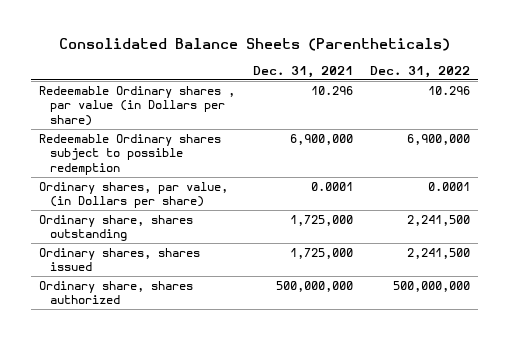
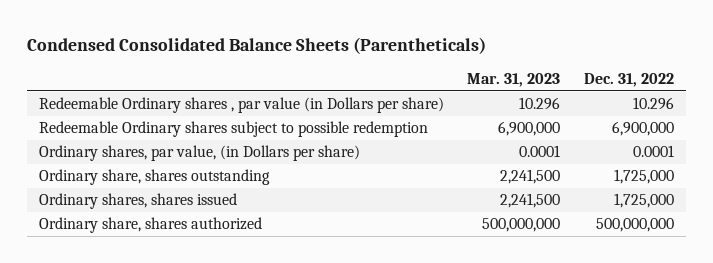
[58,38,450,52] Consolidated Balance Sheets (Parentheticals) -> [27,37,487,55] Condensed Consolidated Balance Sheets (Parentheticals)
[252,65,353,78] Dec. 31, 2021 -> none
none -> [467,72,561,87] Mar. 31, 2023
[406,214,470,226] 2,241,500 -> [614,169,675,185] 1,725,000
[406,247,470,259] 2,241,500 -> [614,193,675,209] 1,725,000

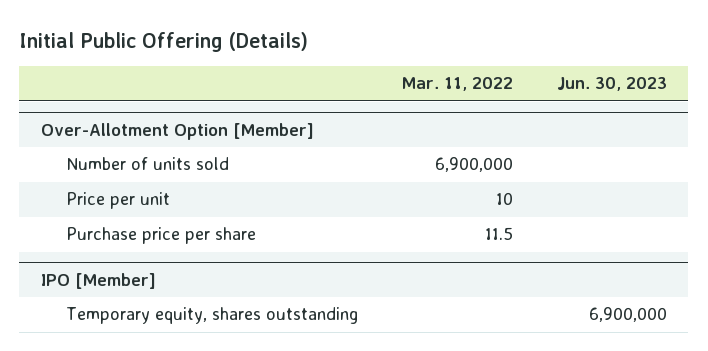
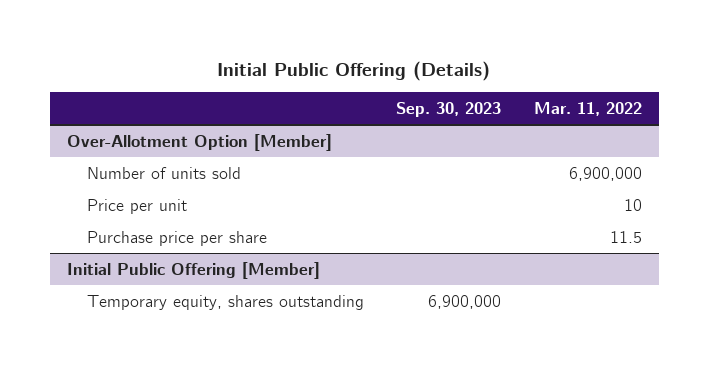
[556,77,667,92] Jun. 30, 2023 -> none
none -> [396,101,502,117] Sep. 30, 2023
[41,272,157,289] IPO [Member] -> [66,261,320,279] Initial Public Offering [Member]

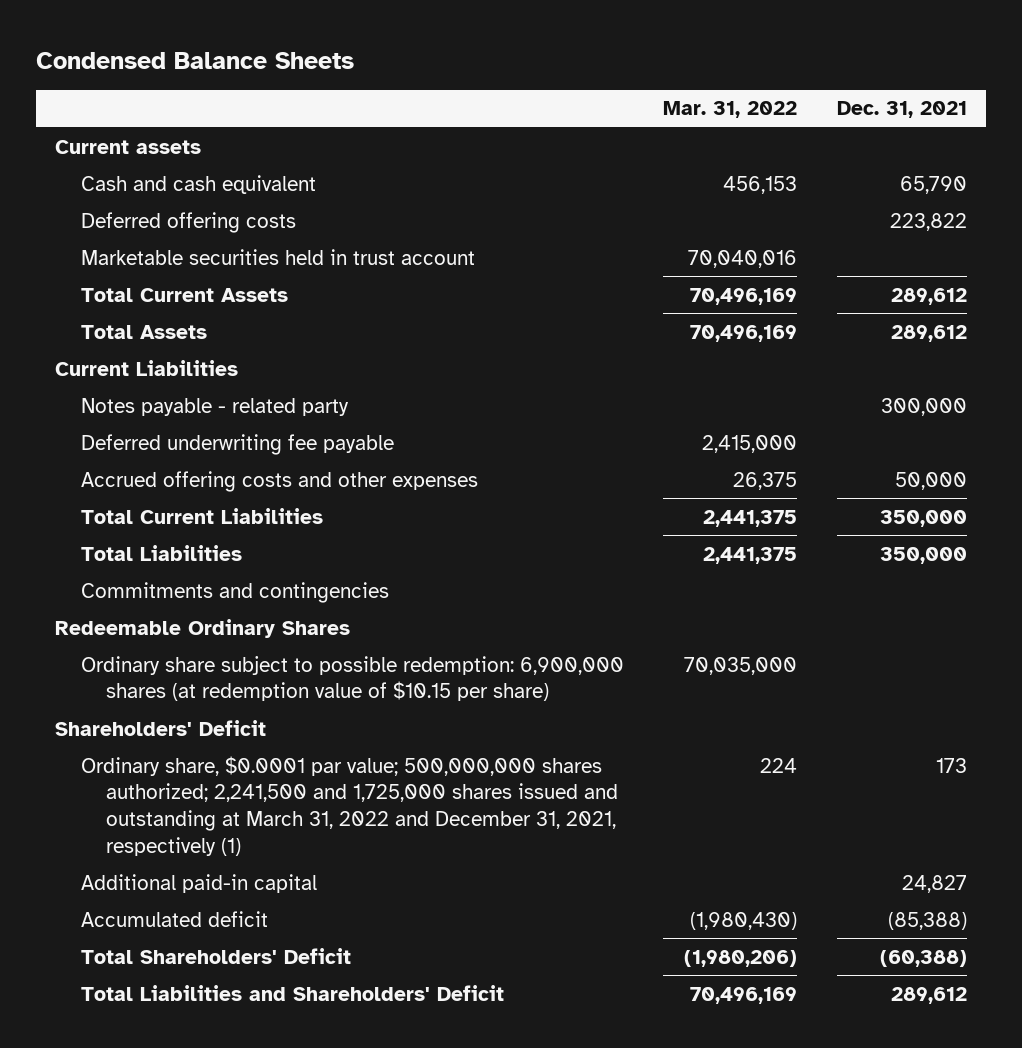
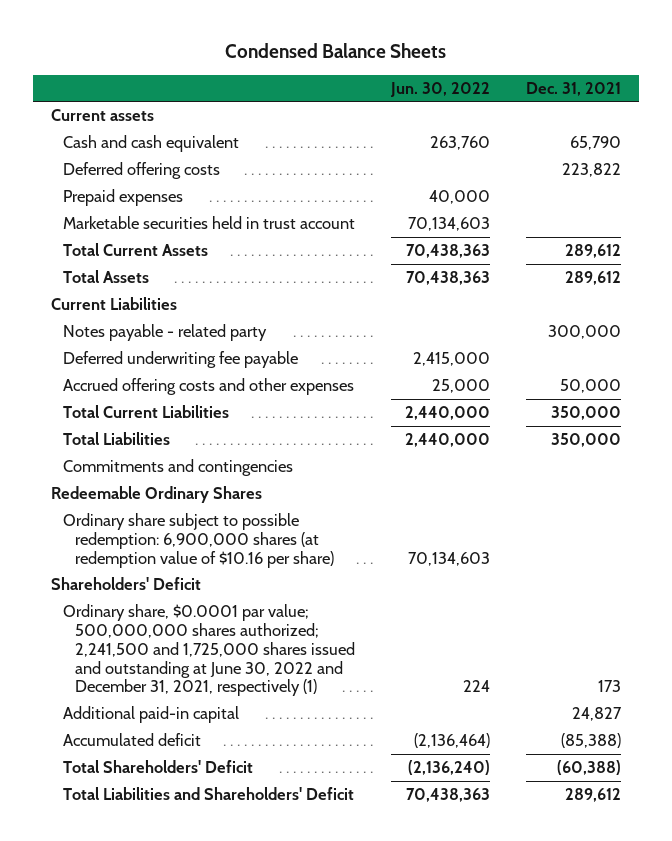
[663,101,798,119] Mar. 31, 2022 -> none
none -> [390,81,491,97] Jun. 30, 2022
none -> [63,189,184,207] Prepaid expenses
[80,655,624,702] Ordinary share subject to possible redemption: 6,900,000 shares (at redemption value of $10.15 per share) -> [63,513,335,568] Ordinary share subject to possible redemption: 6,900,000 shares (at redemption value of $10.16 per share)
[80,755,619,857] Ordinary share, $0.0001 par value; 500,000,000 shares authorized; 2,241,500 and 1,725,000 shares issued and outstanding at March 31, 2022 and December 31, 2021, respectively (1) -> [63,604,356,697] Ordinary share, $0.0001 par value; 500,000,000 shares authorized; 2,241,500 and 1,725,000 shares issued and outstanding at June 30, 2022 and December 31, 2021, respectively (1)

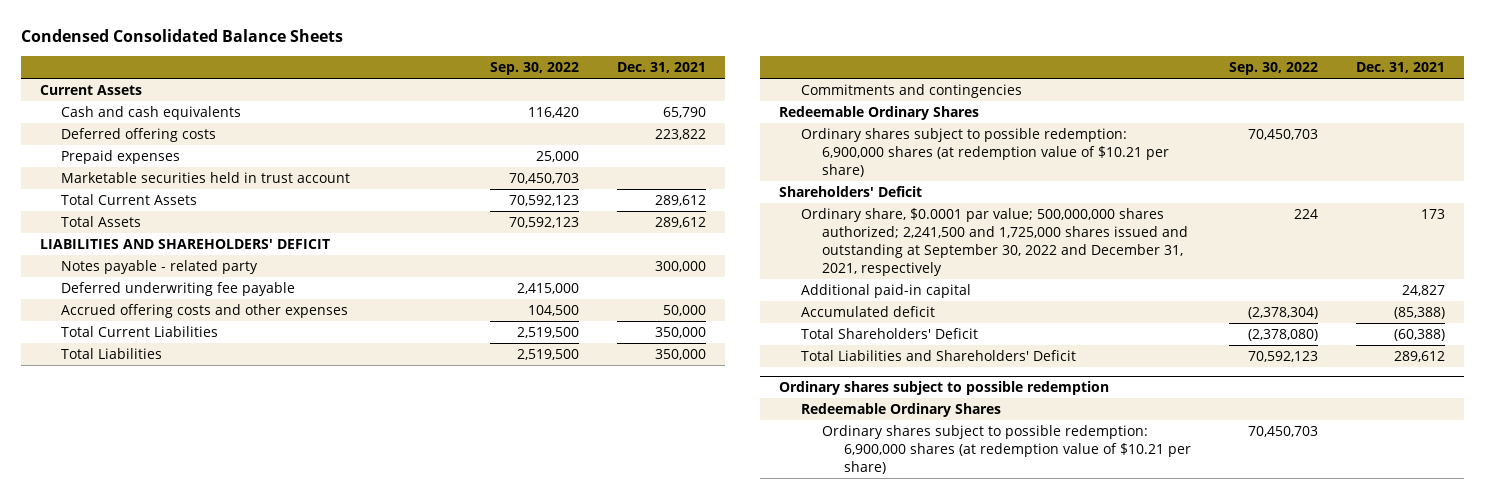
[225,43,447,59] Condensed Balance Sheets -> [20,29,343,43] Condensed Consolidated Balance Sheets
[390,81,491,97] Jun. 30, 2022 -> none
none -> [489,62,579,76] Sep. 30, 2022
[51,109,155,122] Current assets -> [39,84,142,95] Current Assets
[63,135,240,153] Cash and cash equivalent -> [61,105,242,120] Cash and cash equivalents
[51,297,178,311] Current Liabilities -> none
none -> [39,238,330,249] LIABILITIES AND SHAREHOLDERS' DEFICIT
[63,513,335,568] Ordinary share subject to possible redemption: 6,900,000 shares (at redemption value of $10.16 per share) -> [800,127,1170,178] Ordinary shares subject to possible redemption: 6,900,000 shares (at redemption value of $10.21 per share)
[63,604,356,697] Ordinary share, $0.0001 par value; 500,000,000 shares authorized; 2,241,500 and 1,725,000 shares issued and outstanding at June 30, 2022 and December 31, 2021, respectively (1) -> [800,207,1189,277] Ordinary share, $0.0001 par value; 500,000,000 shares authorized; 2,241,500 and 1,725,000 shares issued and outstanding at September 30, 2022 and December 31, 2021, respectively
none -> [779,381,1110,396] Ordinary shares subject to possible redemption
none -> [800,402,1001,417] Redeemable Ordinary Shares
none -> [822,424,1191,475] Ordinary shares subject to possible redemption: 6,900,000 shares (at redemption value of $10.21 per share)

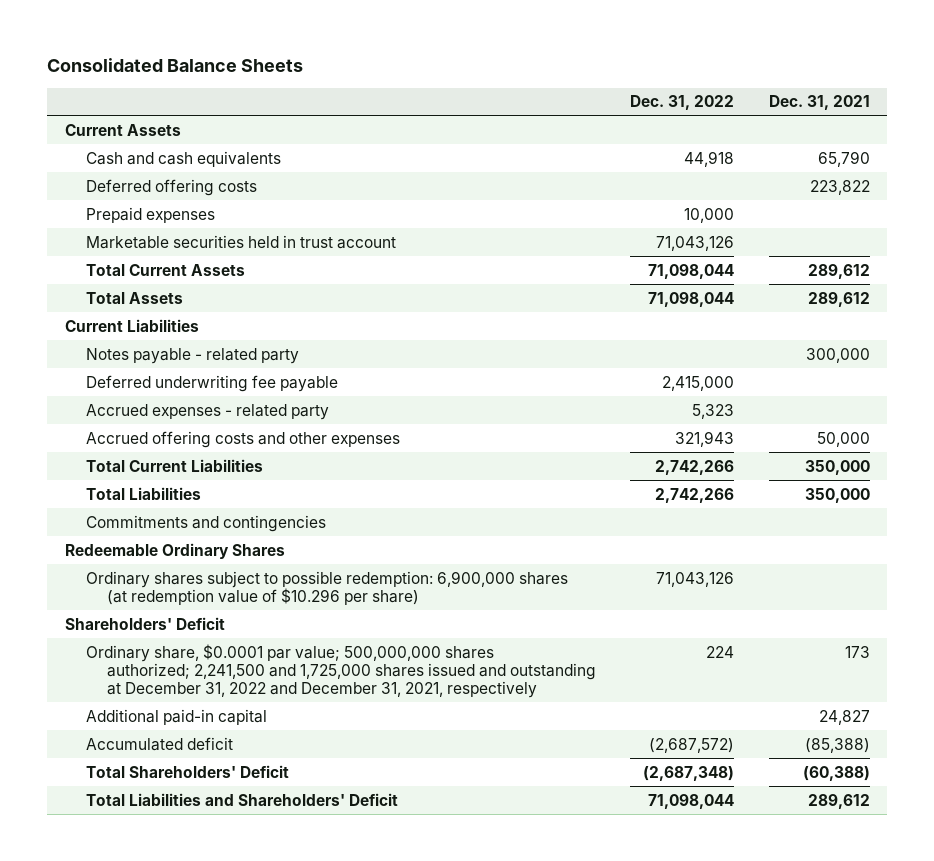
[20,29,343,43] Condensed Consolidated Balance Sheets -> [47,57,304,72] Consolidated Balance Sheets
[489,62,579,76] Sep. 30, 2022 -> none
none -> [630,95,735,111] Dec. 31, 2022
[39,238,330,249] LIABILITIES AND SHAREHOLDERS' DEFICIT -> none
none -> [64,318,199,332] Current Liabilities
none -> [85,403,329,420] Accrued expenses - related party
[800,127,1170,178] Ordinary shares subject to possible redemption: 6,900,000 shares (at redemption value of $10.21 per share) -> [85,570,568,605] Ordinary shares subject to possible redemption: 6,900,000 shares (at redemption value of $10.296 per share)
[800,207,1189,277] Ordinary share, $0.0001 par value; 500,000,000 shares authorized; 2,241,500 and 1,725,000 shares issued and outstanding at September 30, 2022 and December 31, 2021, respectively -> [85,643,596,698] Ordinary share, $0.0001 par value; 500,000,000 shares authorized; 2,241,500 and 1,725,000 shares issued and outstanding at December 31, 2022 and December 31, 2021, respectively
[779,381,1110,396] Ordinary shares subject to possible redemption -> none
[800,402,1001,417] Redeemable Ordinary Shares -> none
[822,424,1191,475] Ordinary shares subject to possible redemption: 6,900,000 shares (at redemption value of $10.21 per share) -> none

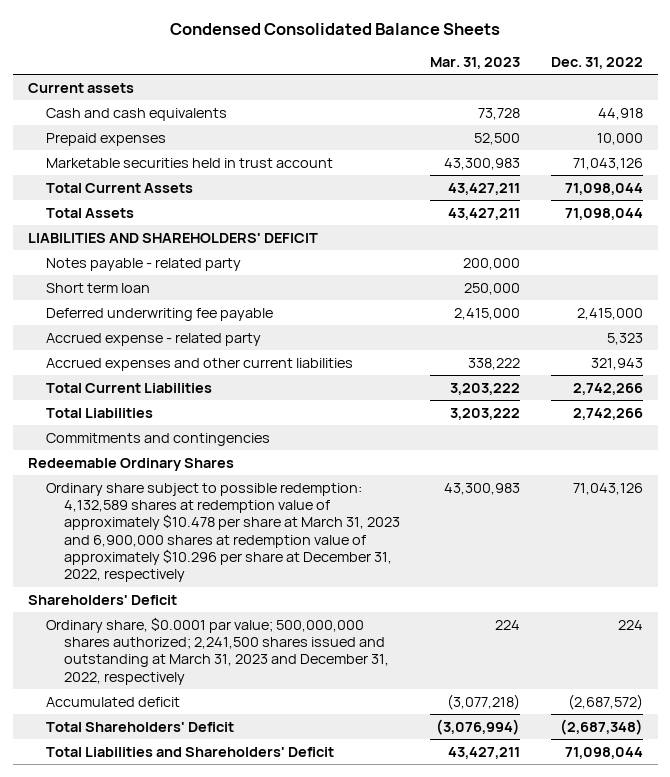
[47,57,304,72] Consolidated Balance Sheets -> [170,22,501,35] Condensed Consolidated Balance Sheets
[768,95,870,111] Dec. 31, 2021 -> none
none -> [430,56,521,69] Mar. 31, 2023
[64,123,181,136] Current Assets -> [27,82,134,93] Current assets
[85,178,257,196] Deferred offering costs -> none
[64,318,199,332] Current Liabilities -> none
none -> [27,232,318,243] LIABILITIES AND SHAREHOLDERS' DEFICIT
none -> [45,282,150,293] Short term loan
[85,403,329,420] Accrued expenses - related party -> [45,332,261,346] Accrued expense - related party
[85,430,400,448] Accrued offering costs and other expenses -> [45,357,353,371] Accrued expenses and other current liabilities
[85,570,568,605] Ordinary shares subject to possible redemption: 6,900,000 shares (at redemption value of $10.296 per share) -> [45,482,400,583] Ordinary share subject to possible redemption: 4,132,589 shares at redemption value of approximately $10.478 per share at March 31, 2023 and 6,900,000 shares at redemption value of approximately $10.296 per share at December 31, 2022, respectively
[85,708,267,725] Additional paid-in capital -> none
[85,643,596,698] Ordinary share, $0.0001 par value; 500,000,000 shares authorized; 2,241,500 and 1,725,000 shares issued and outstanding at December 31, 2022 and December 31, 2021, respectively -> [45,616,389,685] Ordinary share, $0.0001 par value; 500,000,000 shares authorized; 2,241,500 shares issued and outstanding at March 31, 2023 and December 31, 2022, respectively

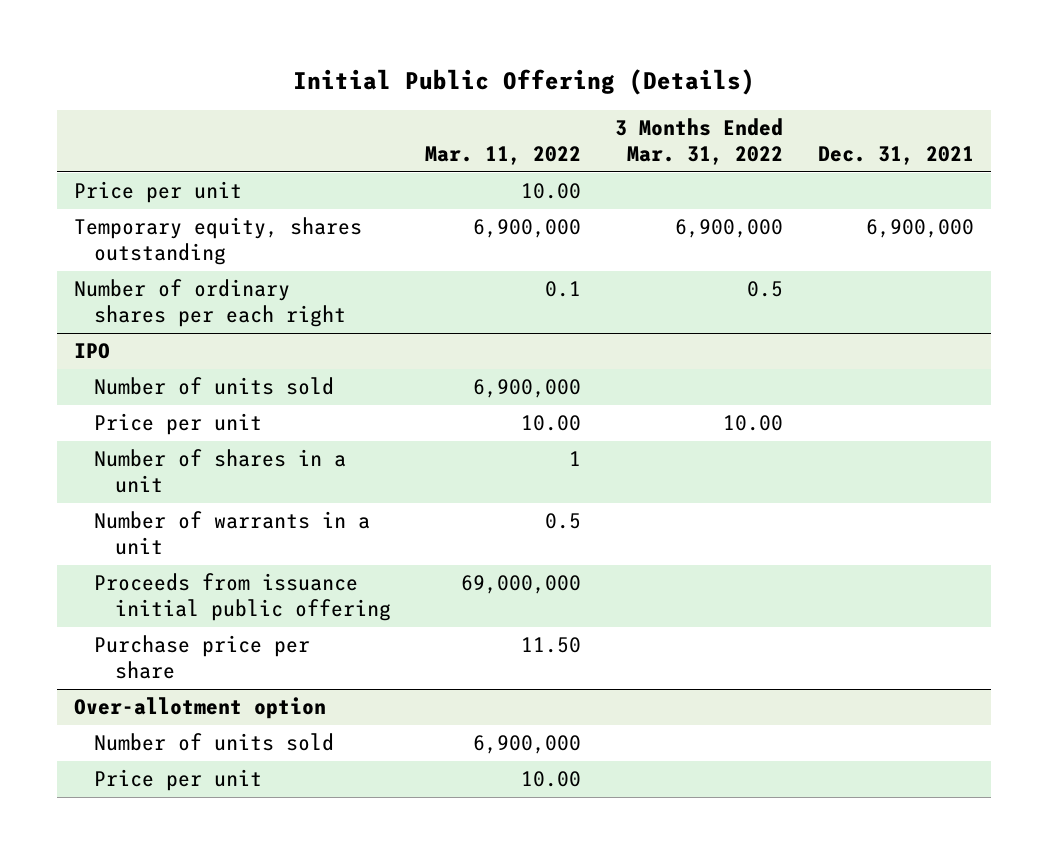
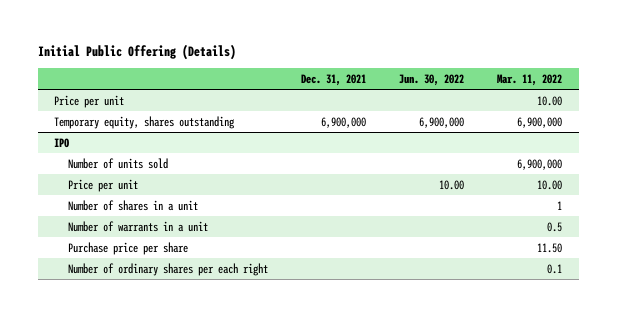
[615,118,784,166] 3 Months Ended Mar. 31, 2022 -> none
none -> [399,73,465,86] Jun. 30, 2022
[73,279,347,328] Number of ordinary shares per each right -> none
[94,573,391,622] Proceeds from issuance initial public offering -> none
[73,697,326,720] Over-allotment option -> none
[94,733,335,752] Number of units sold -> none
[94,769,263,792] Price per unit -> none
none -> [68,262,269,276] Number of ordinary shares per each right

